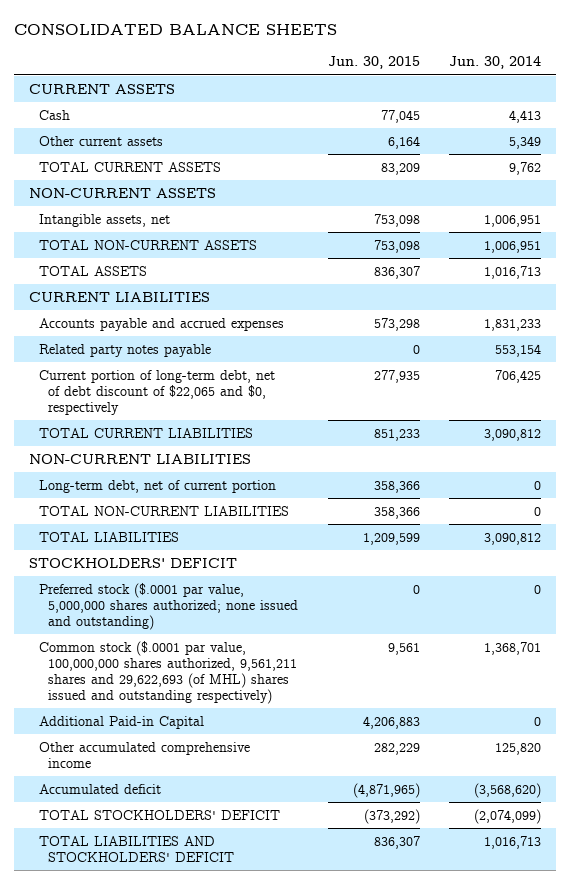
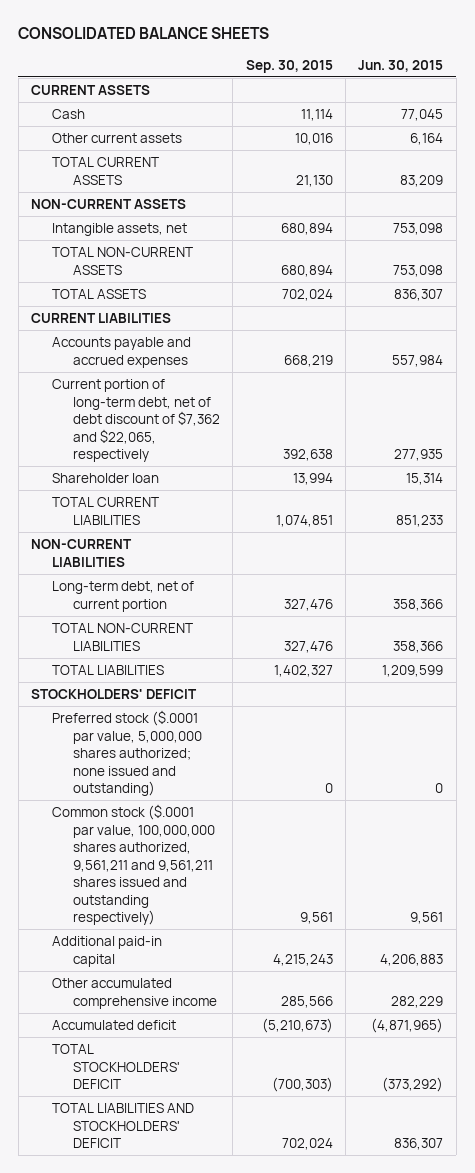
[448,56,541,70] Jun. 30, 2014 -> none
none -> [245,59,333,73] Sep. 30, 2015
[38,343,211,357] Related party notes payable -> none
[373,317,420,331] 573,298 -> [392,354,444,367] 557,984
[38,369,275,415] Current portion of long-term debt, net of debt discount of $22,065 and $0, respectively -> [51,379,220,463] Current portion of long-term debt, net of debt discount of $7,362 and $22,065, respectively
none -> [51,473,159,484] Shareholder loan
[38,640,298,704] Common stock ($.0001 par value, 100,000,000 shares authorized, 9,561,211 shares and 29,622,693 (of MHL) shares issued and outstanding respectively) -> [51,804,215,926] Common stock ($.0001 par value, 100,000,000 shares authorized, 9,561,211 and 9,561,211 shares issued and outstanding respectively)
[38,715,204,729] Additional Paid-in Capital -> [51,936,162,967] Additional paid-in capital

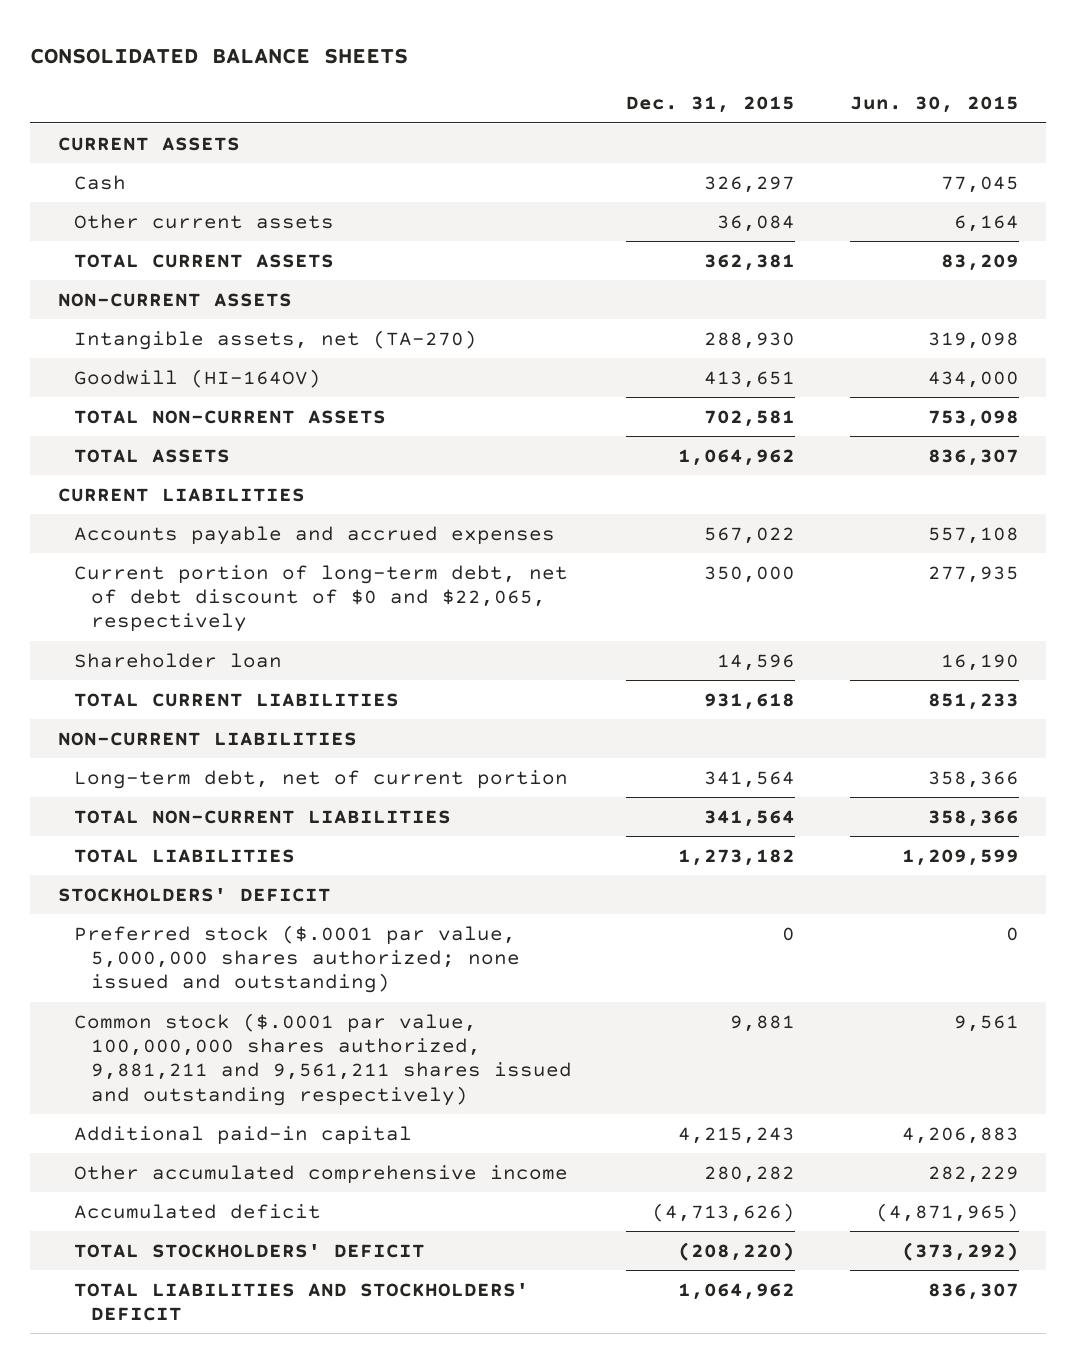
[245,59,333,73] Sep. 30, 2015 -> none
none -> [626,96,796,114] Dec. 31, 2015
[51,223,187,237] Intangible assets, net -> [74,329,478,350] Intangible assets, net (TA-270)
[393,223,444,236] 753,098 -> [927,331,1019,349] 319,098
none -> [74,368,322,388] Goodwill (HI-164OV)
[392,354,444,367] 557,984 -> [927,526,1019,544] 557,108
[51,379,220,463] Current portion of long-term debt, net of debt discount of $7,362 and $22,065, respectively -> [74,564,569,633] Current portion of long-term debt, net of debt discount of $0 and $22,065, respectively
[406,473,444,486] 15,314 -> [940,653,1019,671] 16,190
[51,804,215,926] Common stock ($.0001 par value, 100,000,000 shares authorized, 9,561,211 and 9,561,211 shares issued and outstanding respectively) -> [74,1012,572,1106] Common stock ($.0001 par value, 100,000,000 shares authorized, 9,881,211 and 9,561,211 shares issued and outstanding respectively)

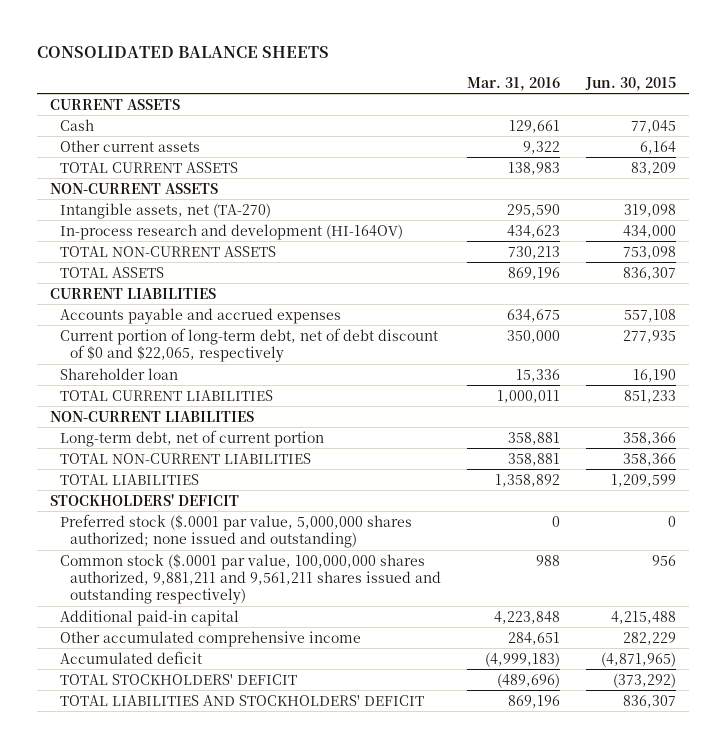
[626,96,796,114] Dec. 31, 2015 -> none
none -> [467,76,561,91] Mar. 31, 2016
[74,368,322,388] Goodwill (HI-164OV) -> [59,223,403,240] In-process research and development (HI-164OV)
[953,1014,1019,1032] 9,561 -> [652,554,677,566] 956
[901,1126,1019,1144] 4,206,883 -> [611,610,677,624] 4,215,488

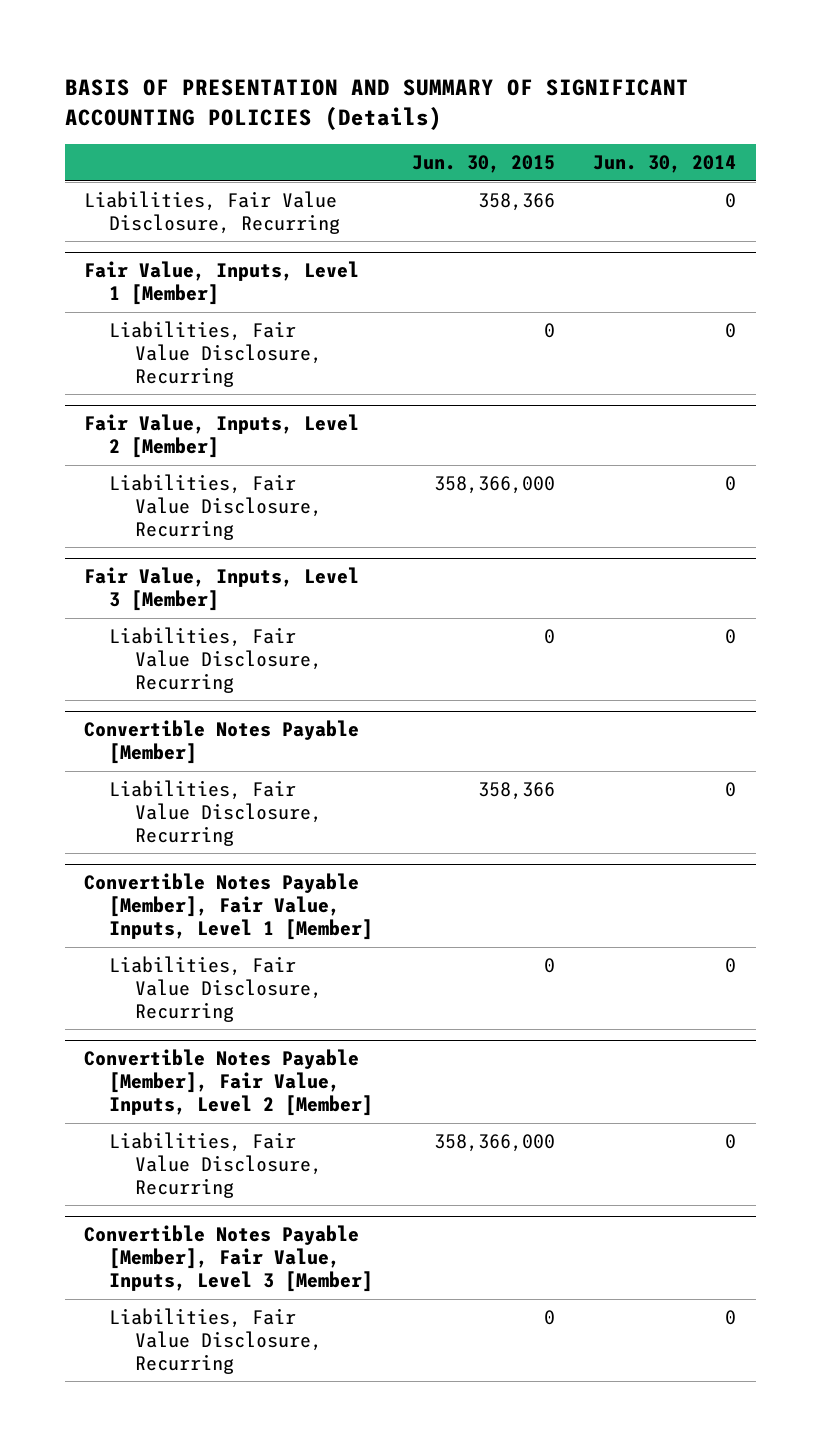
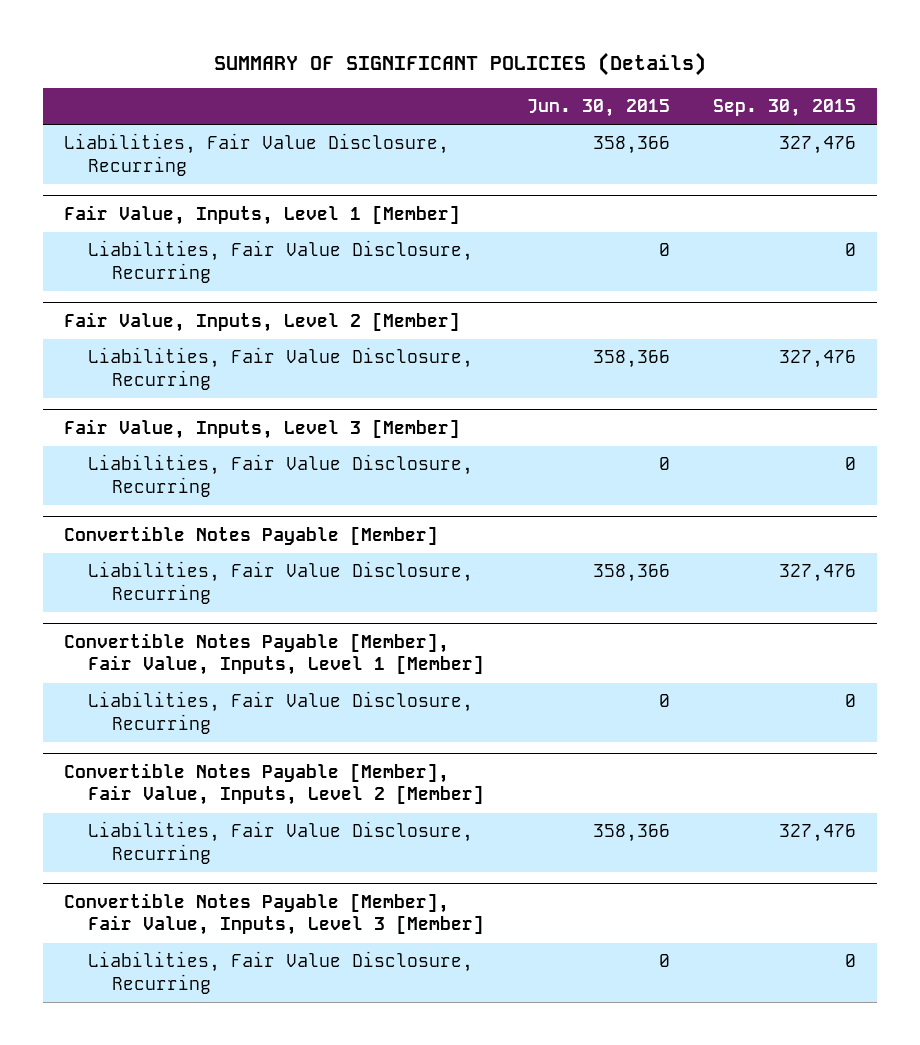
[64,78,689,130] BASIS OF PRESENTATION AND SUMMARY OF SIGNIFICANT ACCOUNTING POLICIES (Details) -> [213,52,706,77] SUMMARY OF SIGNIFICANT POLICIES (Details)
[593,155,737,174] Jun. 30, 2014 -> none
none -> [712,99,856,118] Sep. 30, 2015
[433,475,555,494] 358,366,000 -> [592,350,670,369] 358,366
[433,1133,555,1152] 358,366,000 -> [592,824,670,843] 358,366

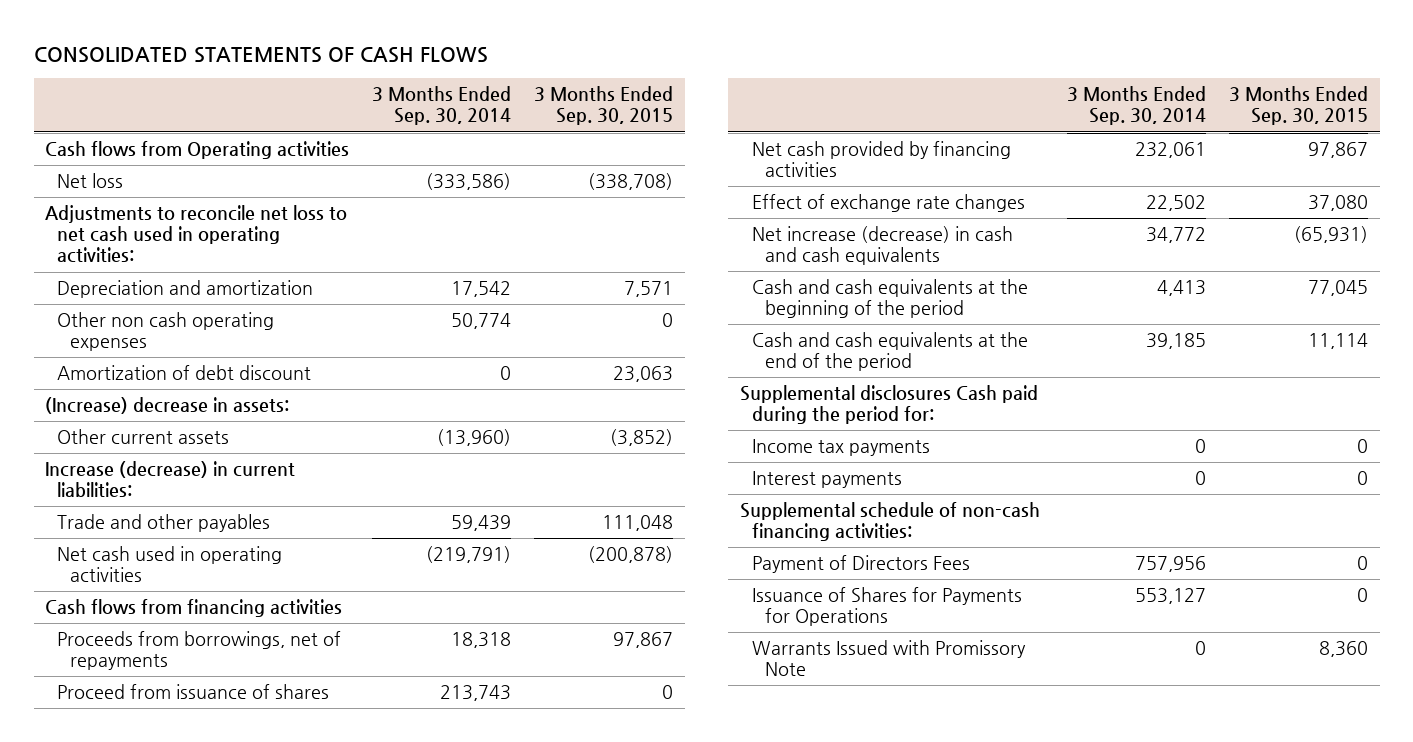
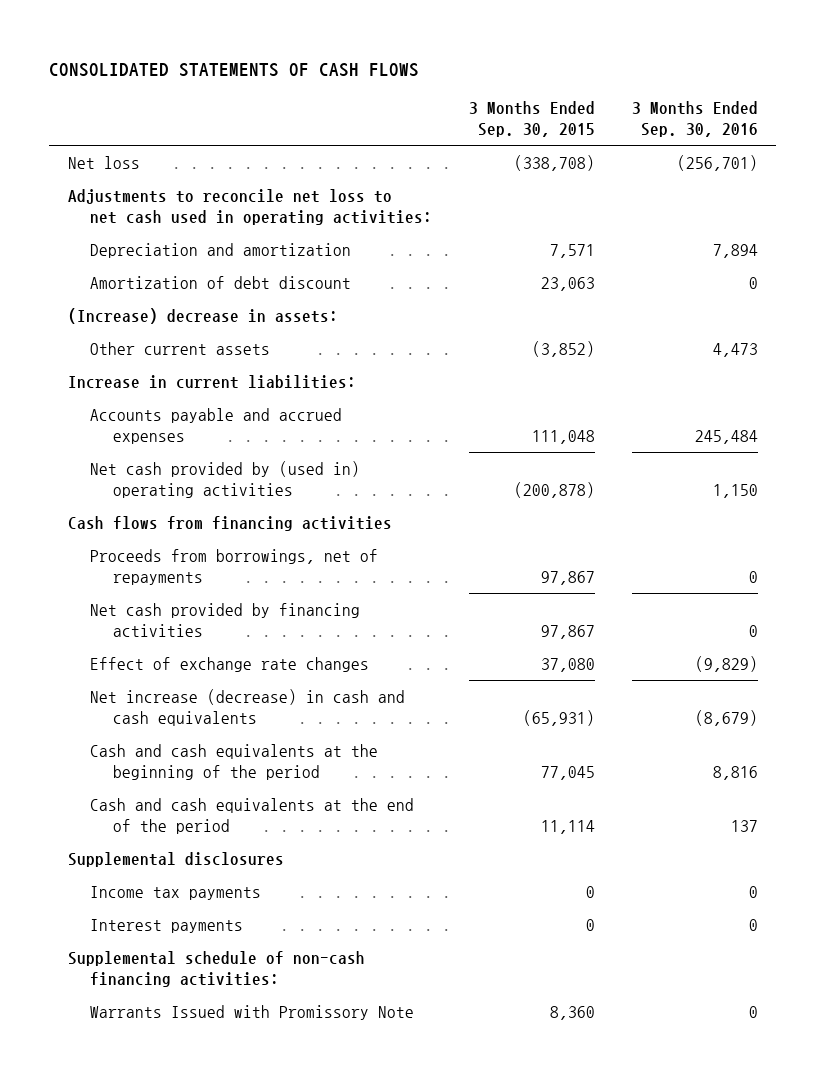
[372,86,512,126] 3 Months Ended Sep. 30, 2014 -> none
none -> [631,100,758,137] 3 Months Ended Sep. 30, 2016
[45,141,350,160] Cash flows from Operating activities -> none
[57,312,275,352] Other non cash operating expenses -> none
[45,461,296,498] Increase (decrease) in current liabilities: -> [67,374,356,389] Increase in current liabilities:
[57,514,271,533] Trade and other payables -> [90,407,343,444] Accounts payable and accrued expenses
[57,546,283,583] Net cash used in operating activities -> [90,460,361,498] Net cash provided by (used in) operating activities
[57,684,330,700] Proceed from issuance of shares -> none
[739,385,1038,425] Supplemental disclosures Cash paid during the period for: -> [67,851,284,867] Supplemental disclosures
[752,555,971,574] Payment of Directors Fees -> none
[752,587,1023,627] Issuance of Shares for Payments for Operations -> none

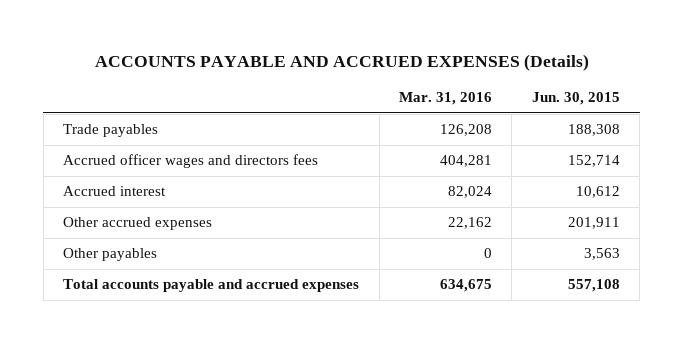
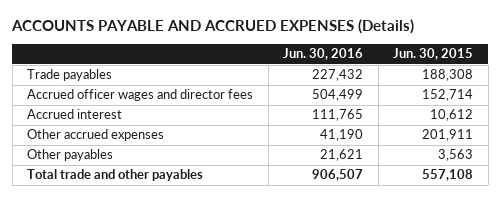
[399,92,493,106] Mar. 31, 2016 -> none
none -> [283,48,364,61] Jun. 30, 2016
[63,154,319,169] Accrued officer wages and directors fees -> [27,89,254,102] Accrued officer wages and director fees
[63,279,360,293] Total accounts payable and accrued expenses -> [27,169,204,182] Total trade and other payables

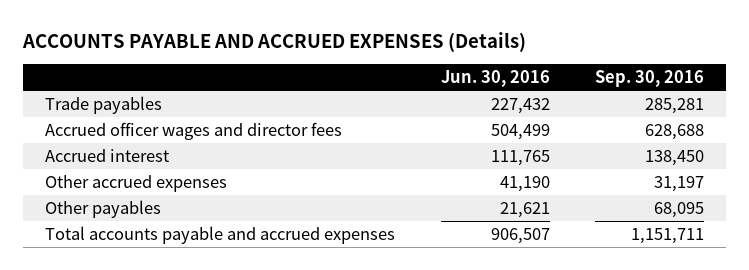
[393,48,474,61] Jun. 30, 2015 -> none
none -> [594,70,704,88] Sep. 30, 2016
[27,169,204,182] Total trade and other payables -> [45,225,396,244] Total accounts payable and accrued expenses

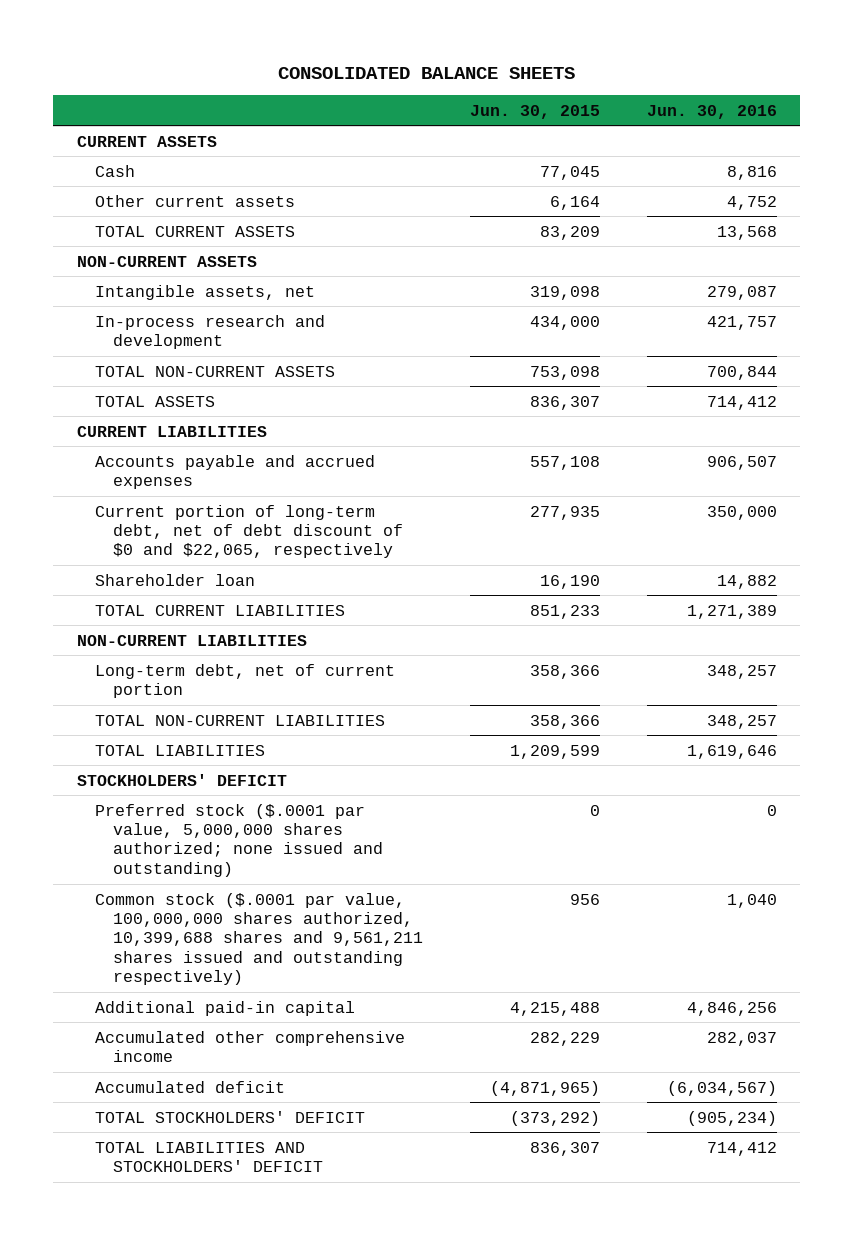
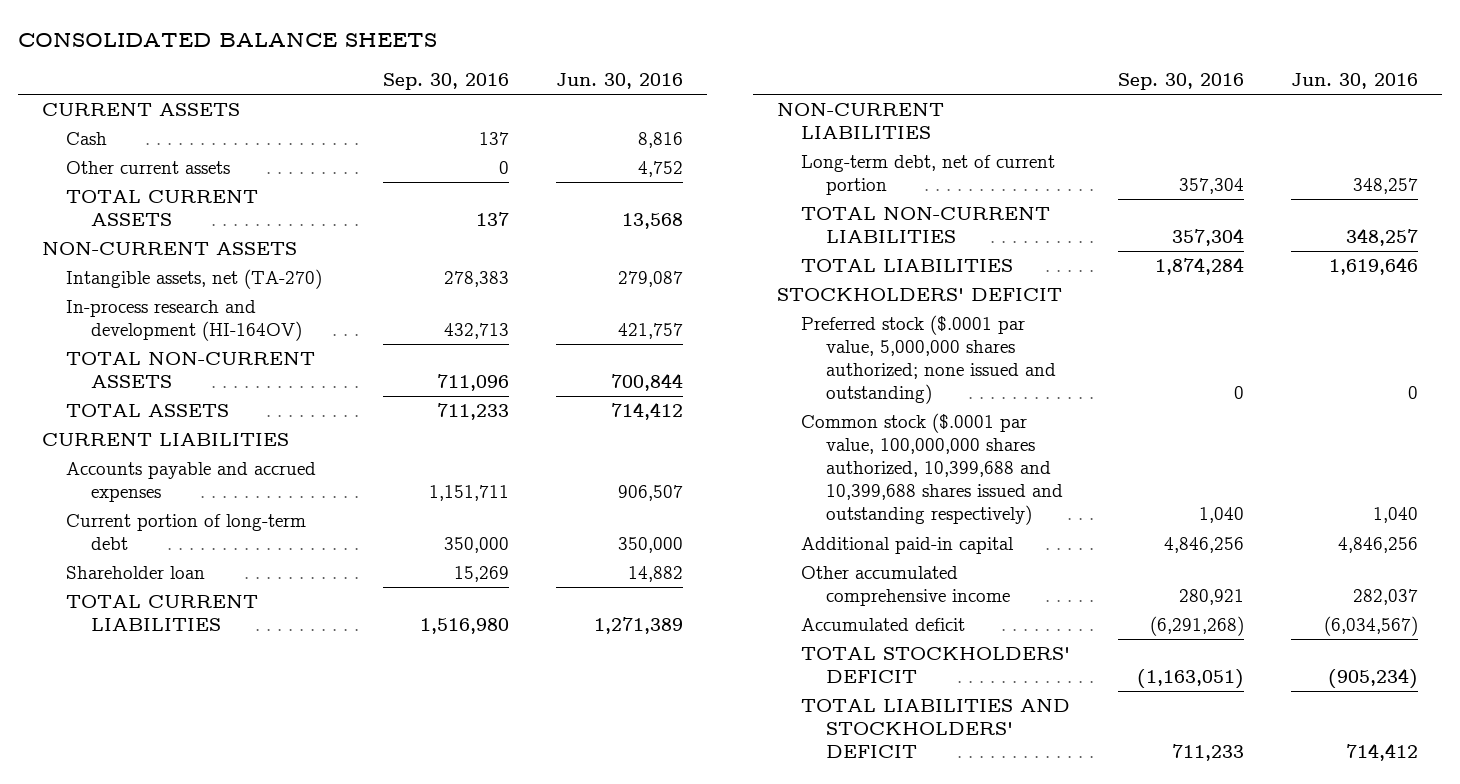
[469,104,600,119] Jun. 30, 2015 -> none
none -> [382,73,509,91] Sep. 30, 2016
[94,284,315,300] Intangible assets, net -> [66,268,323,289] Intangible assets, net (TA-270)
[94,314,325,350] In-process research and development -> [66,299,302,341] In-process research and development (HI-164OV)
[94,504,403,559] Current portion of long-term debt, net of debt discount of $0 and $22,065, respectively -> [66,513,307,550] Current portion of long-term debt
[94,892,423,986] Common stock ($.0001 par value, 100,000,000 shares authorized, 10,399,688 shares and 9,561,211 shares issued and outstanding respectively) -> [801,412,1063,526] Common stock ($.0001 par value, 100,000,000 shares authorized, 10,399,688 and 10,399,688 shares issued and outstanding respectively)
[94,1030,405,1063] Accumulated other comprehensive income -> [801,565,1010,606] Other accumulated comprehensive income

